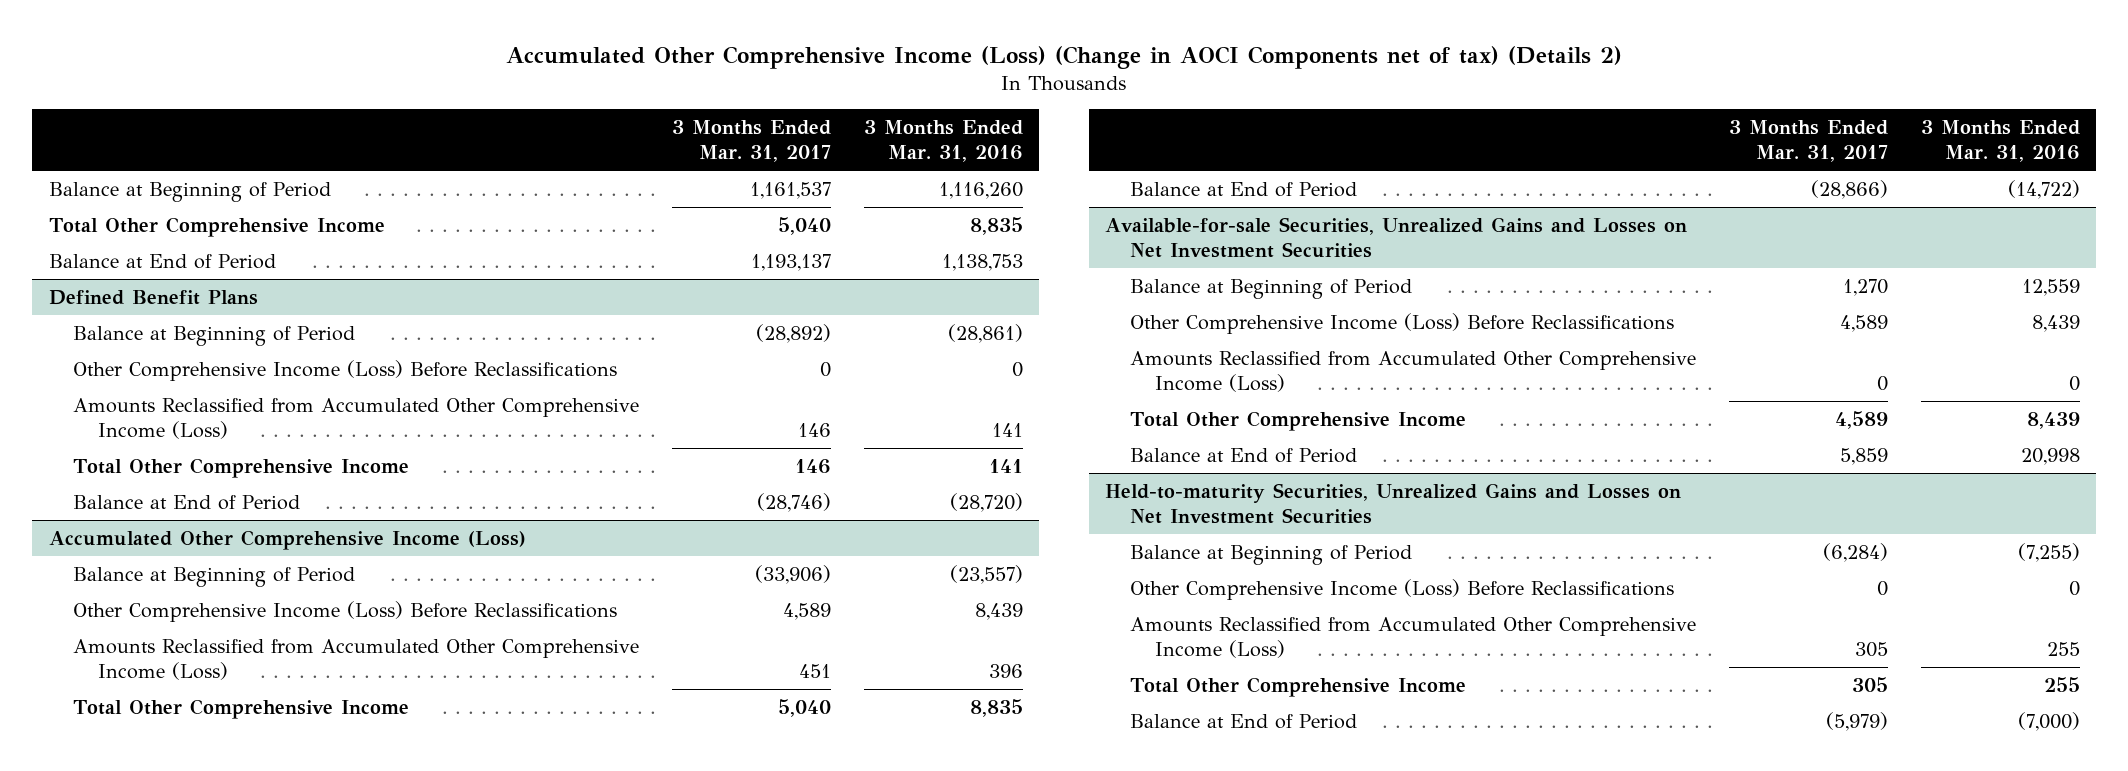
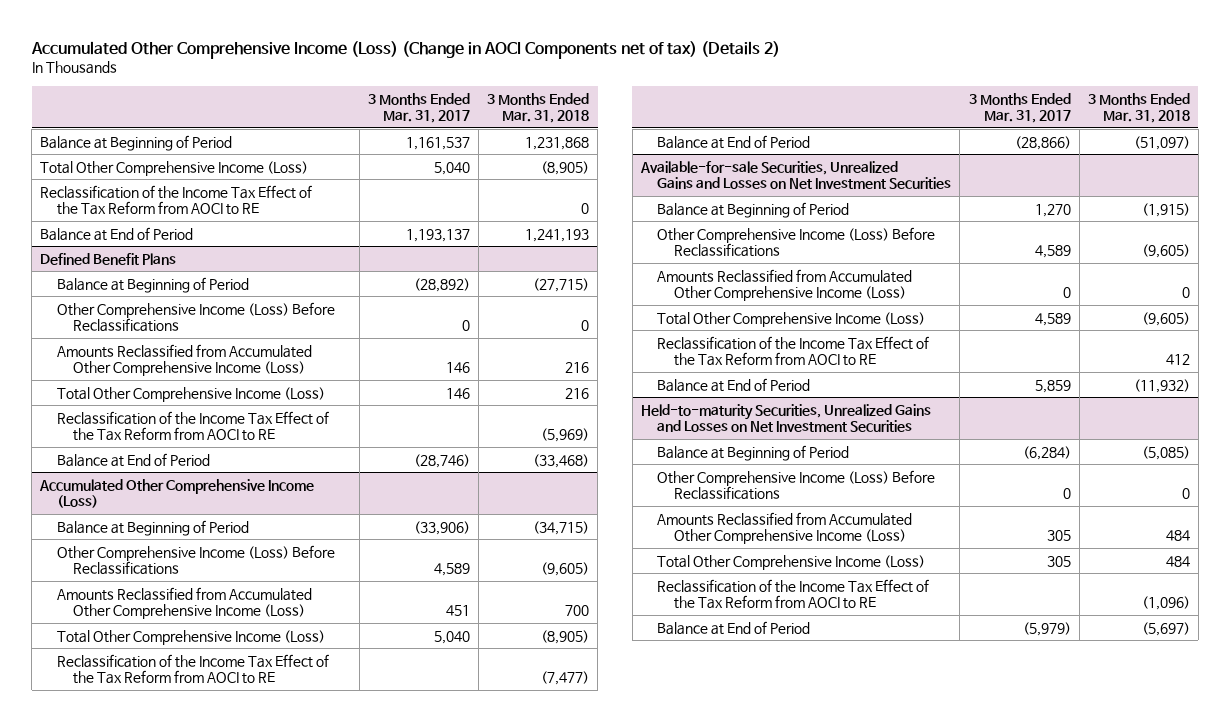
[863,120,1023,162] 3 Months Ended Mar. 31, 2016 -> none
none -> [487,93,590,124] 3 Months Ended Mar. 31, 2018
[48,216,385,237] Total Other Comprehensive Income -> [40,160,309,176] Total Other Comprehensive Income (Loss)
none -> [40,184,313,215] Reclassification of the Income Tax Effect of the Tax Reform from AOCI to RE
[73,457,410,478] Total Other Comprehensive Income -> [56,386,325,402] Total Other Comprehensive Income (Loss)
none -> [56,410,329,441] Reclassification of the Income Tax Effect of the Tax Reform from AOCI to RE
[73,698,410,719] Total Other Comprehensive Income -> [56,629,325,645] Total Other Comprehensive Income (Loss)
none -> [56,653,329,684] Reclassification of the Income Tax Effect of the Tax Reform from AOCI to RE
[1130,410,1467,431] Total Other Comprehensive Income -> [657,311,926,327] Total Other Comprehensive Income (Loss)
none -> [657,335,930,366] Reclassification of the Income Tax Effect of the Tax Reform from AOCI to RE
[1130,676,1467,697] Total Other Comprehensive Income -> [657,554,926,570] Total Other Comprehensive Income (Loss)
none -> [657,578,930,609] Reclassification of the Income Tax Effect of the Tax Reform from AOCI to RE

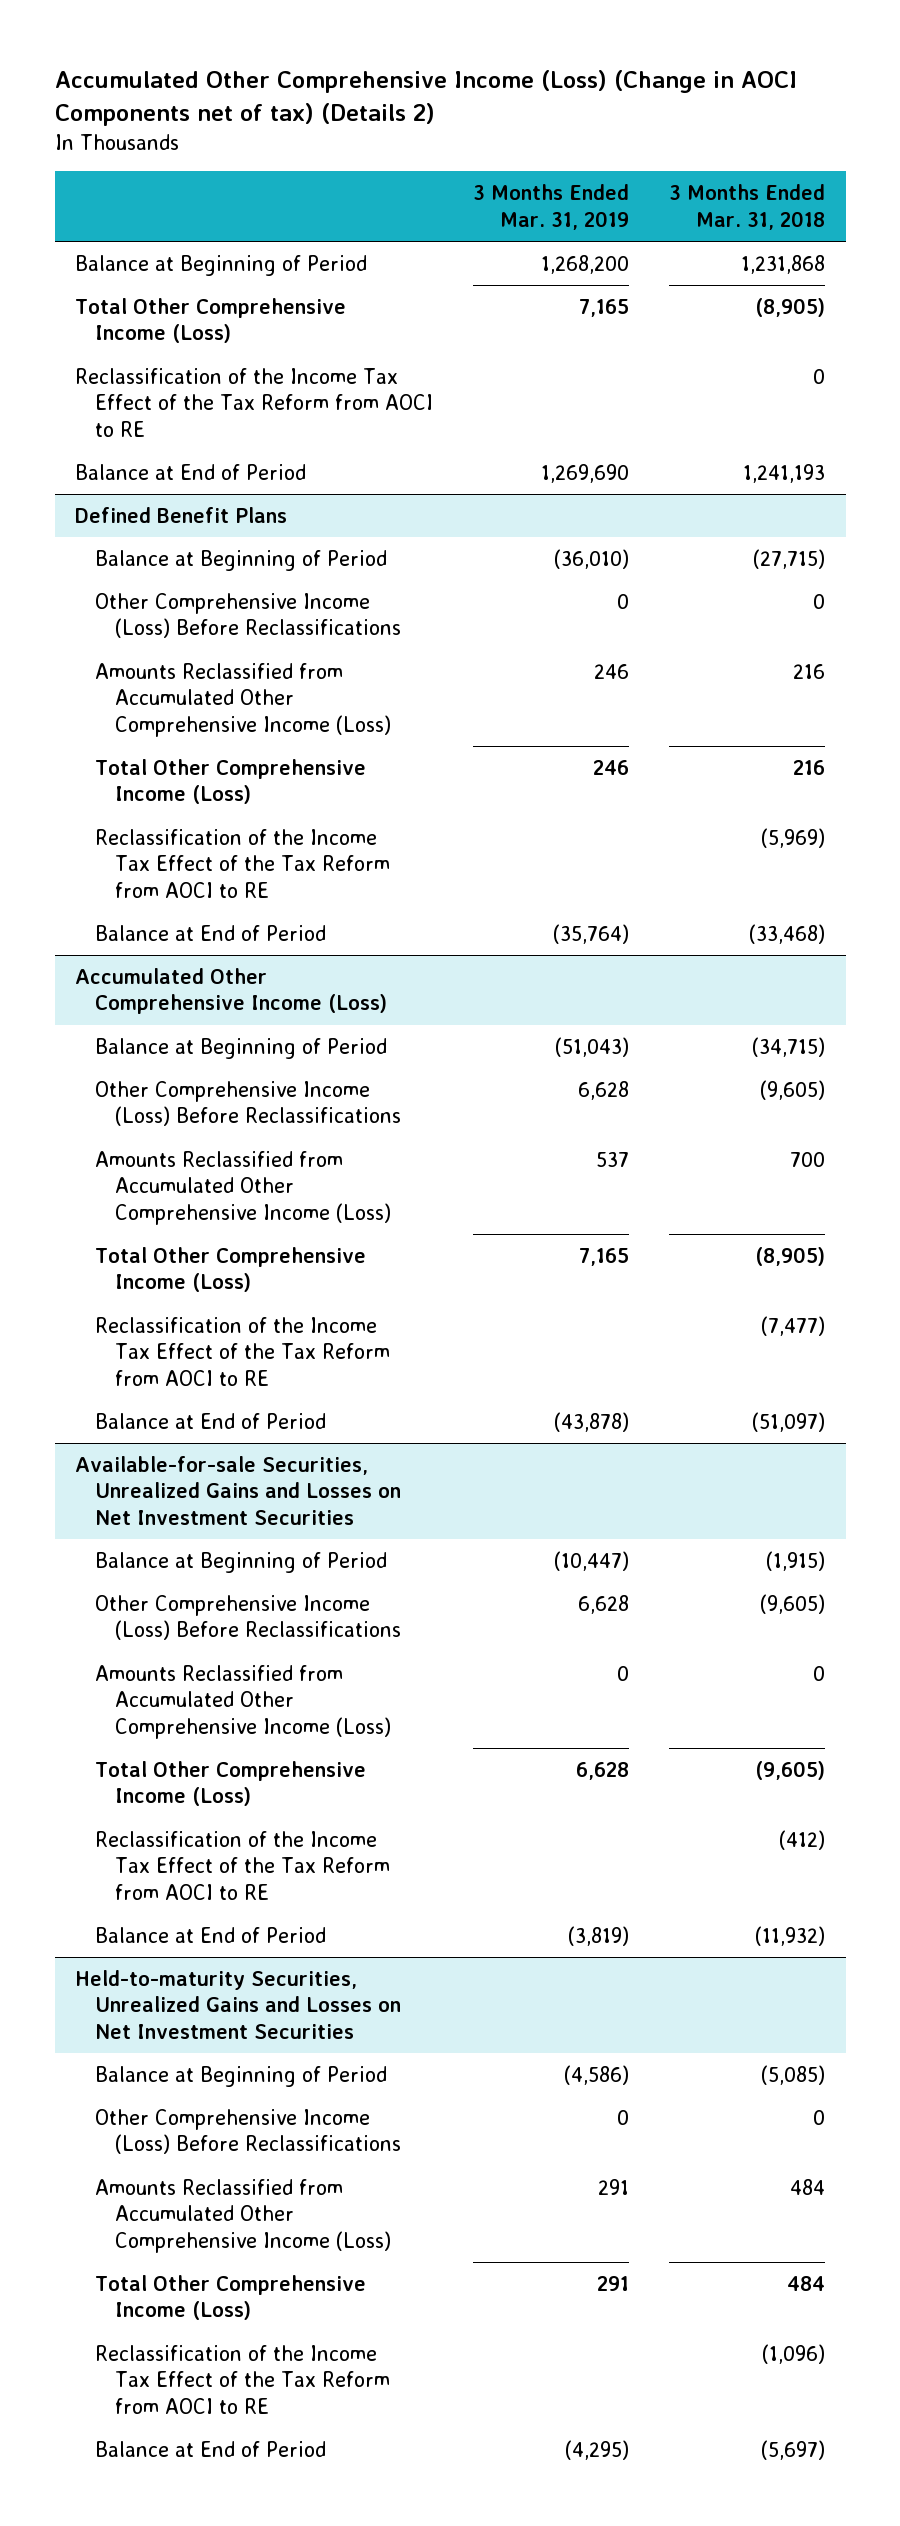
[367,93,470,124] 3 Months Ended Mar. 31, 2017 -> none
none -> [473,184,630,230] 3 Months Ended Mar. 31, 2019
[1165,353,1190,365] 412 -> [779,1829,826,1850] (412)

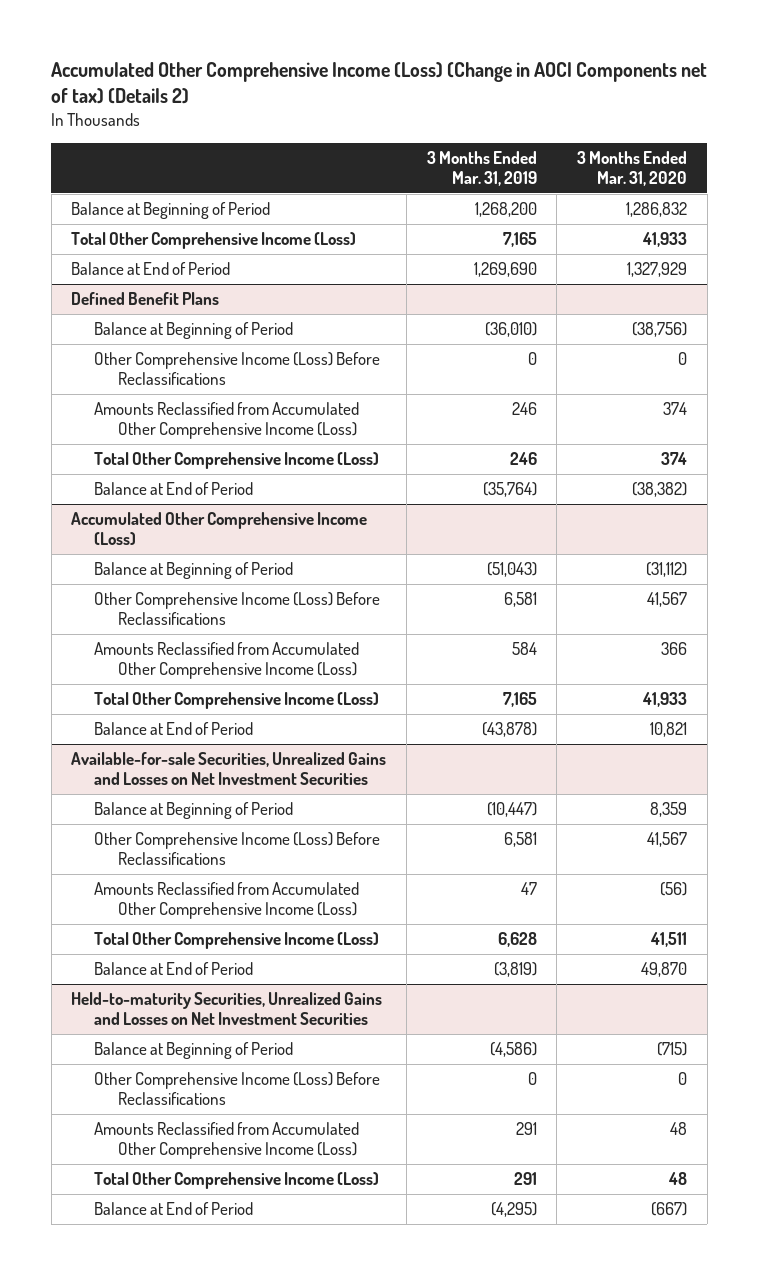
[669,184,826,230] 3 Months Ended Mar. 31, 2018 -> none
none -> [577,150,688,187] 3 Months Ended Mar. 31, 2020
[75,367,433,437] Reclassification of the Income Tax Effect of the Tax Reform from AOCI to RE -> none
[94,828,390,898] Reclassification of the Income Tax Effect of the Tax Reform from AOCI to RE -> none
[578,1080,630,1100] 6,628 -> [503,592,537,608] 6,581
[596,1151,630,1167] 537 -> [511,642,537,656] 584
[94,1316,390,1386] Reclassification of the Income Tax Effect of the Tax Reform from AOCI to RE -> none
[578,1594,630,1614] 6,628 -> [503,832,537,848] 6,581
[617,1665,630,1681] 0 -> [520,882,537,896] 47
[94,1830,390,1900] Reclassification of the Income Tax Effect of the Tax Reform from AOCI to RE -> none
[94,2344,390,2414] Reclassification of the Income Tax Effect of the Tax Reform from AOCI to RE -> none

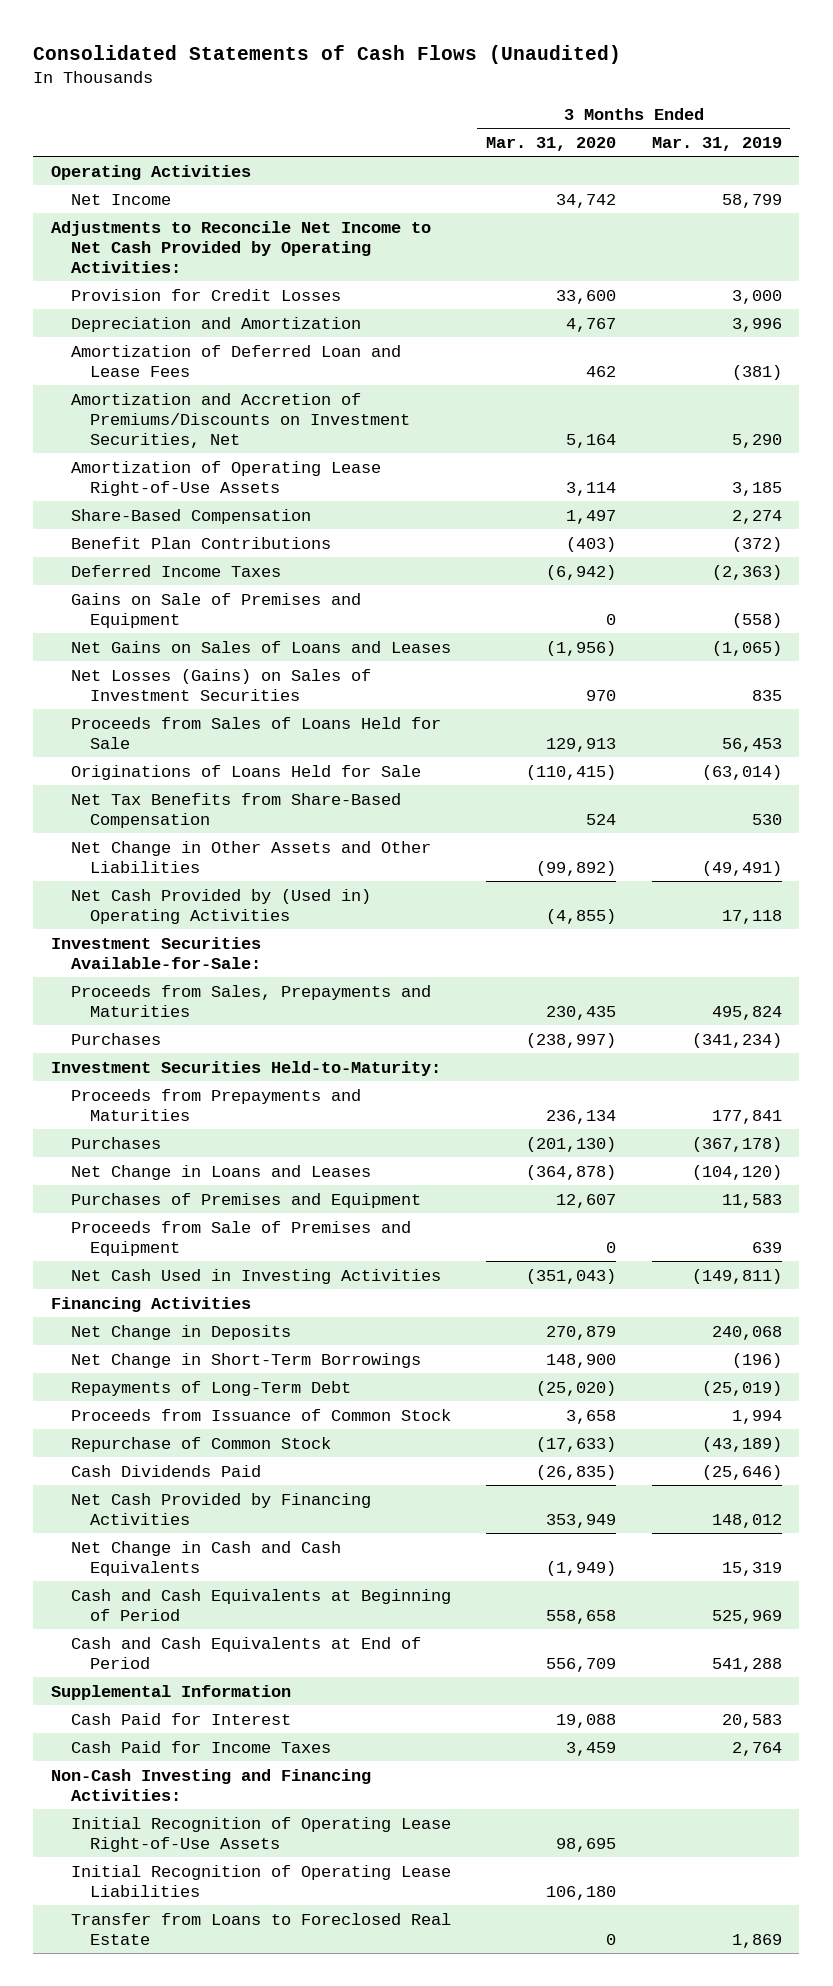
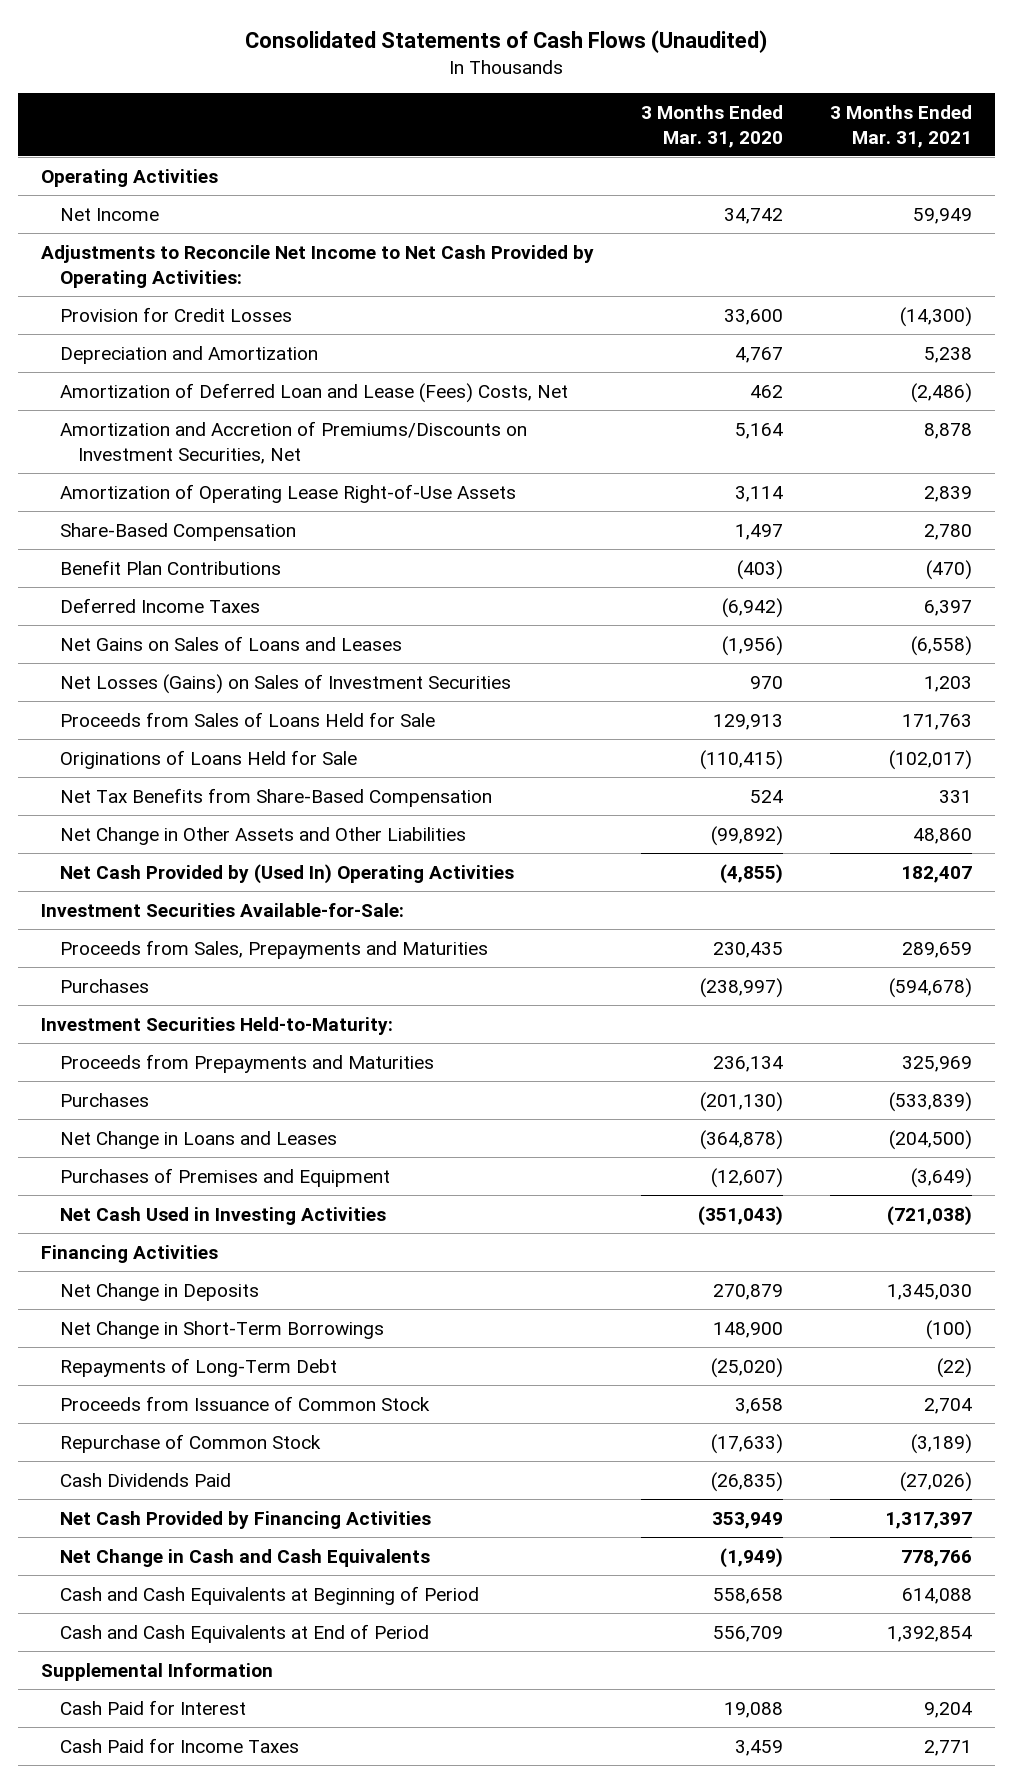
[651,137,782,152] Mar. 31, 2019 -> none
none -> [829,104,972,148] 3 Months Ended Mar. 31, 2021
[70,344,401,377] Amortization of Deferred Loan and Lease Fees -> [59,382,568,403] Amortization of Deferred Loan and Lease (Fees) Costs, Net
[70,592,361,628] Gains on Sale of Premises and Equipment -> none
[70,888,371,924] Net Cash Provided by (Used in) Operating Activities -> [59,863,514,884] Net Cash Provided by (Used In) Operating Activities
[70,1220,411,1256] Proceeds from Sale of Premises and Equipment -> none
[556,1193,617,1208] 12,607 -> [710,1167,783,1188] (12,607)
[51,1768,372,1801] Non-Cash Investing and Financing Activities: -> none
[70,1816,451,1852] Initial Recognition of Operating Lease Right-of-Use Assets -> none
[70,1864,451,1897] Initial Recognition of Operating Lease Liabilities -> none
[70,1912,451,1945] Transfer from Loans to Foreclosed Real Estate -> none

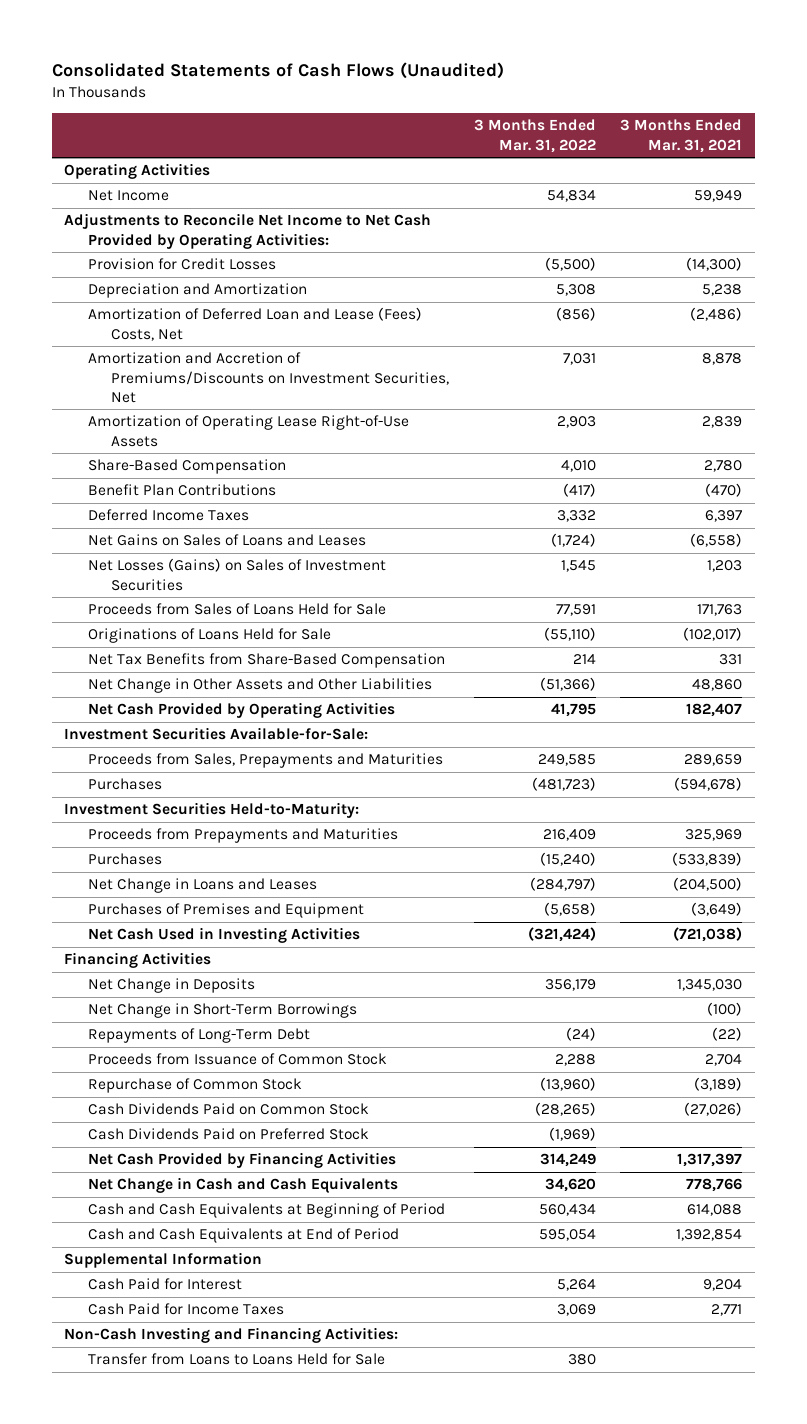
[640,104,783,148] 3 Months Ended Mar. 31, 2020 -> none
none -> [473,119,596,153] 3 Months Ended Mar. 31, 2022
[59,863,514,884] Net Cash Provided by (Used In) Operating Activities -> [87,702,395,719] Net Cash Provided by Operating Activities
[59,1472,231,1487] Cash Dividends Paid -> [87,1103,369,1116] Cash Dividends Paid on Common Stock
none -> [87,1128,369,1141] Cash Dividends Paid on Preferred Stock
none -> [64,1327,399,1344] Non-Cash Investing and Financing Activities:
none -> [87,1353,385,1366] Transfer from Loans to Loans Held for Sale

